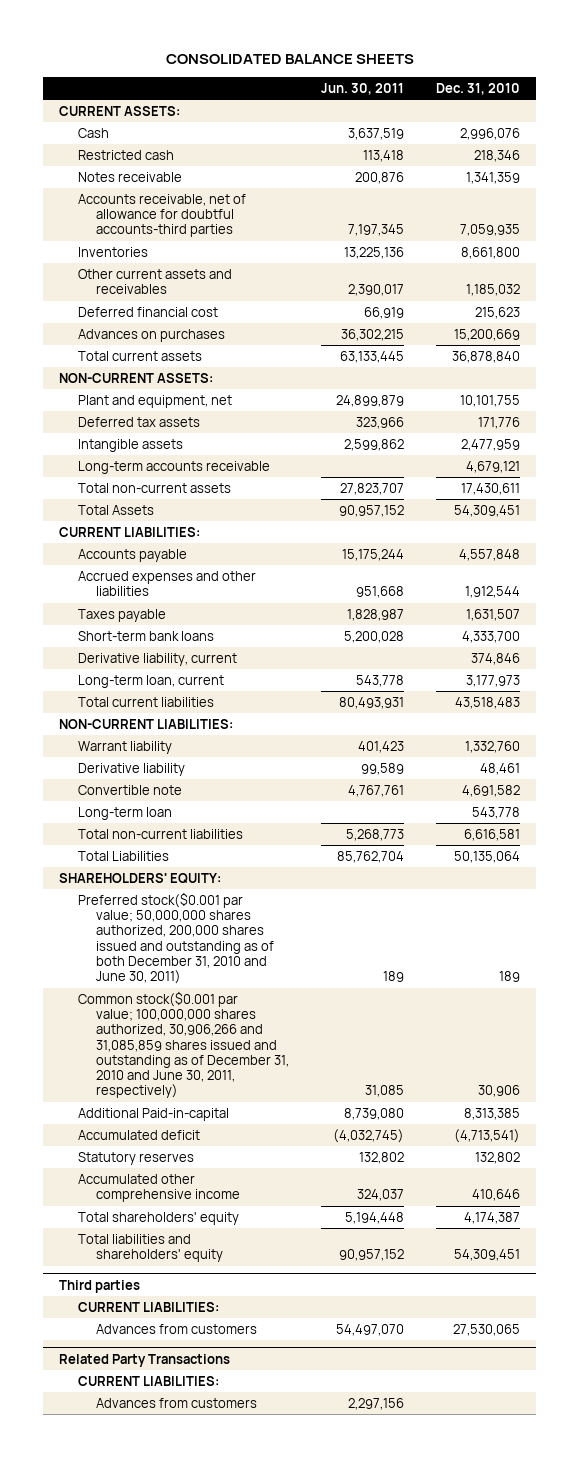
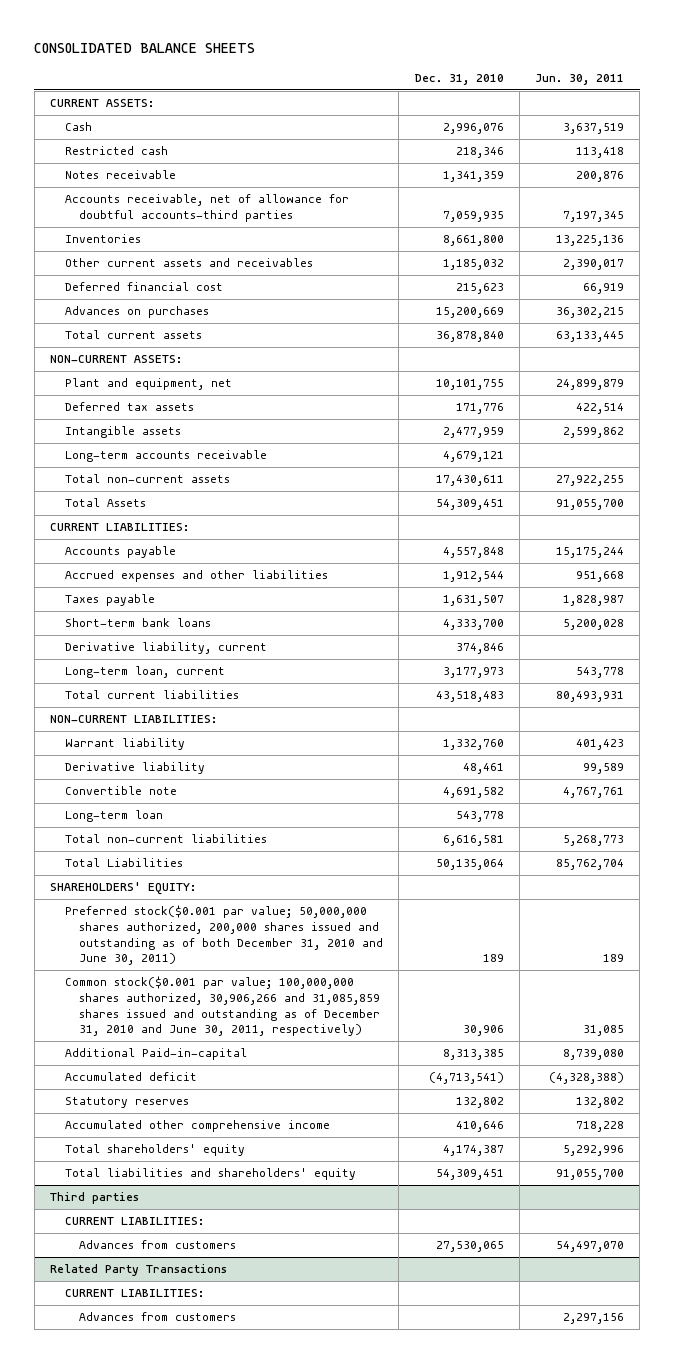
[355,416,404,429] 323,966 -> [575,403,624,415] 422,514
[339,482,404,495] 27,823,707 -> [555,475,624,487] 27,922,255
[338,504,404,517] 90,957,152 -> [555,499,624,511] 91,055,700
[332,1128,404,1143] (4,032,745) -> [548,1072,624,1085] (4,328,388)
[356,1189,404,1202] 324,037 -> [575,1121,624,1133] 718,228
[344,1211,404,1224] 5,194,448 -> [562,1145,624,1157] 5,292,996
[338,1249,404,1262] 90,957,152 -> [555,1169,624,1181] 91,055,700

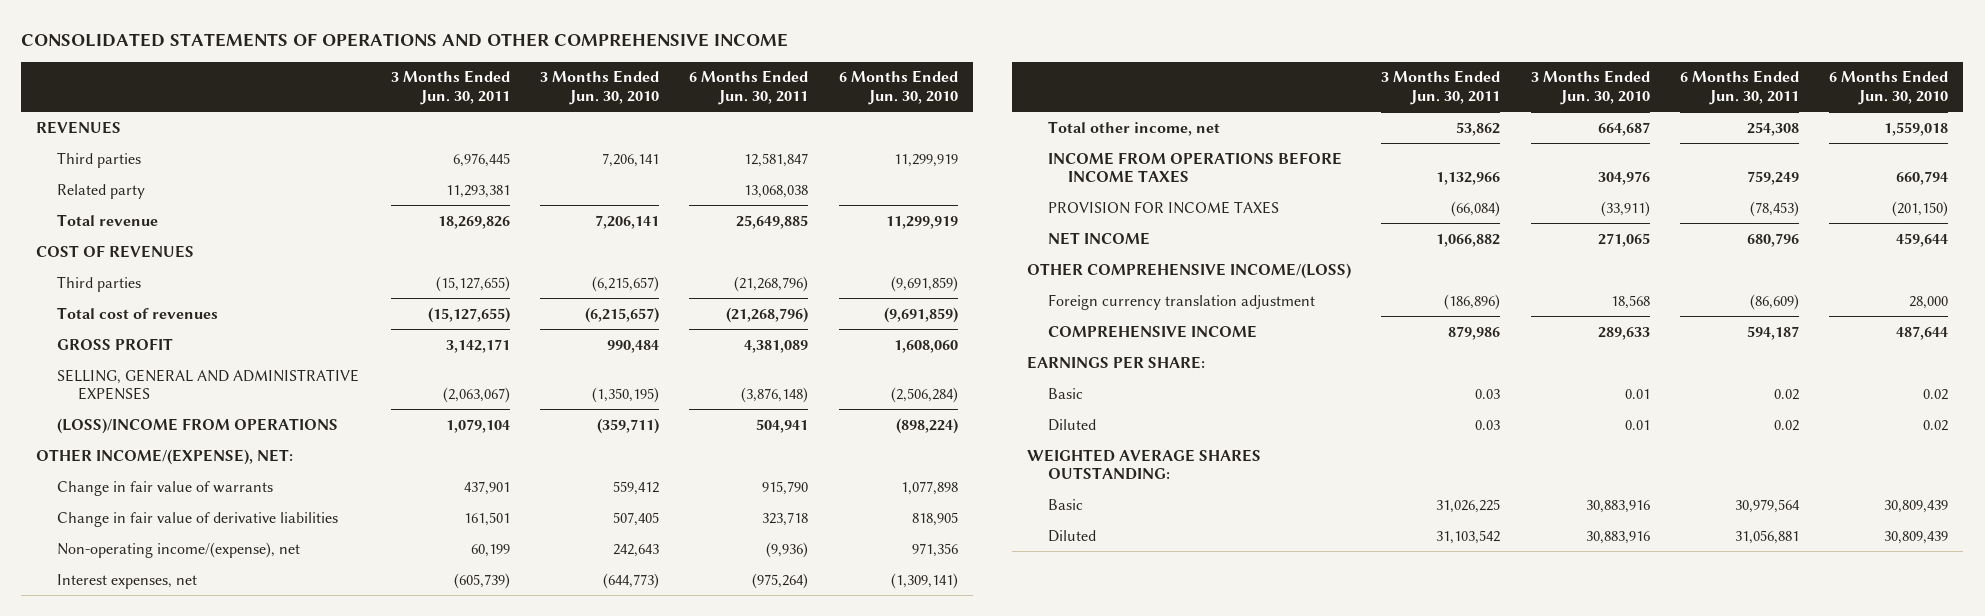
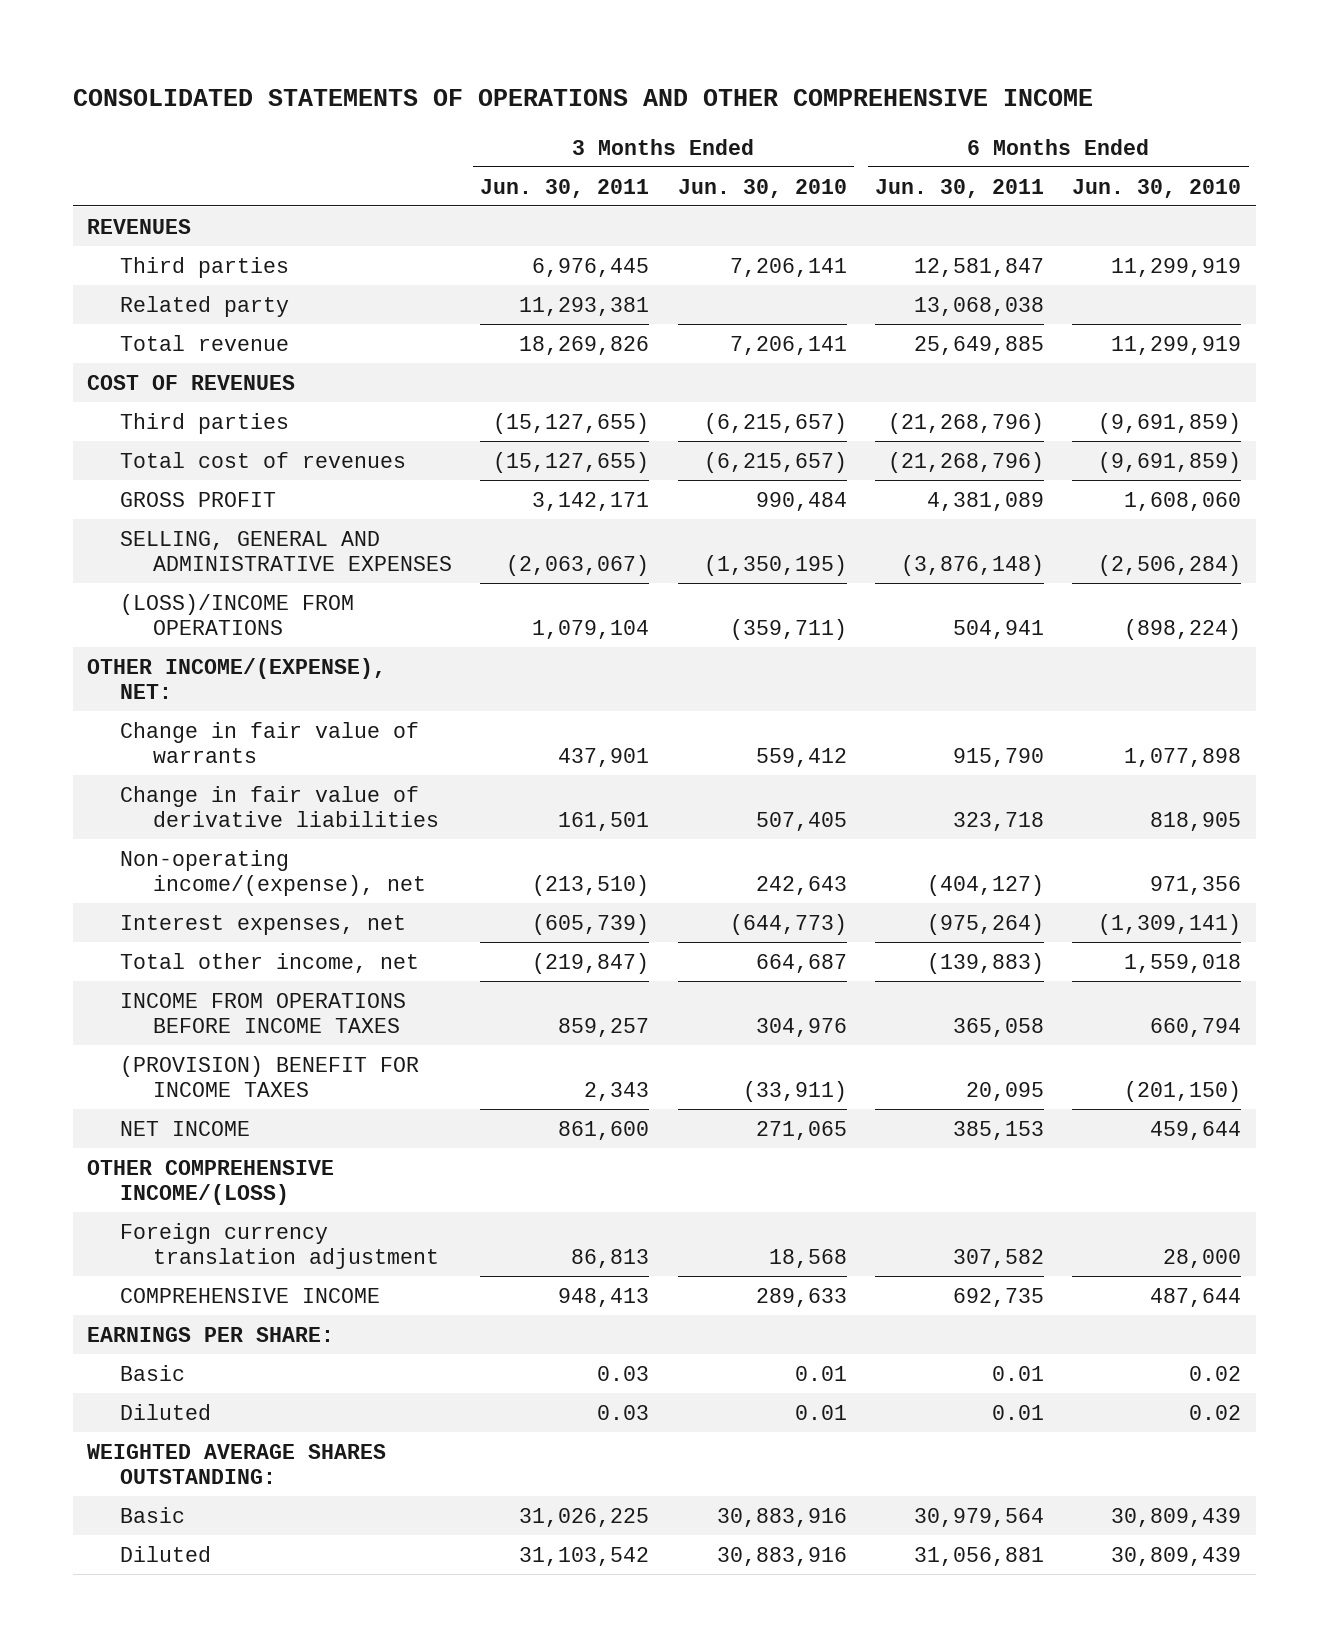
[470,543,510,557] 60,199 -> [532,874,650,896] (213,510)
[766,541,809,558] (9,936) -> [927,874,1045,896] (404,127)
[1456,121,1501,136] 53,862 -> [532,952,650,974] (219,847)
[1747,121,1800,136] 254,308 -> [927,952,1045,974] (139,883)
[1436,172,1501,186] 1,132,966 -> [558,1017,650,1037] 859,257
[1747,171,1800,186] 759,249 -> [953,1017,1045,1037] 365,058
[1047,200,1279,214] PROVISION FOR INCOME TAXES -> [119,1055,419,1097] (PROVISION) BENEFIT FOR INCOME TAXES
[1451,200,1501,217] (66,084) -> [584,1081,650,1101] 2,343
[1750,200,1800,217] (78,453) -> [966,1081,1045,1101] 20,095
[1436,233,1501,247] 1,066,882 -> [558,1120,650,1140] 861,600
[1747,232,1800,247] 680,796 -> [953,1120,1045,1140] 385,153
[1444,293,1501,310] (186,896) -> [571,1248,650,1268] 86,813
[1750,293,1800,310] (86,609) -> [953,1248,1045,1268] 307,582
[1448,325,1501,340] 879,986 -> [558,1287,650,1307] 948,413
[1747,325,1800,340] 594,187 -> [953,1287,1045,1307] 692,735
[1774,388,1800,400] 0.02 -> [992,1365,1045,1381] 0.01
[1774,419,1800,431] 0.02 -> [992,1404,1045,1420] 0.01

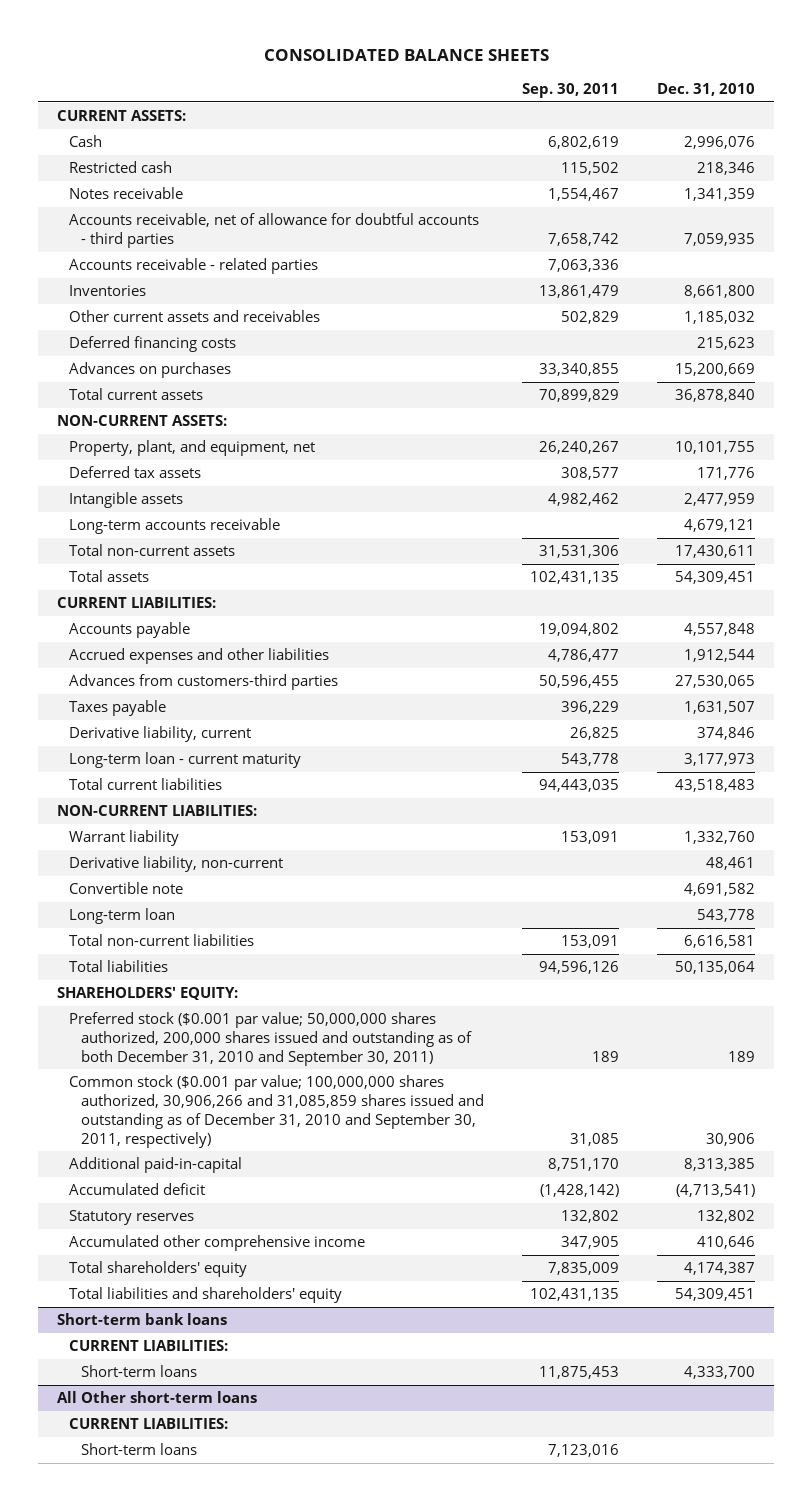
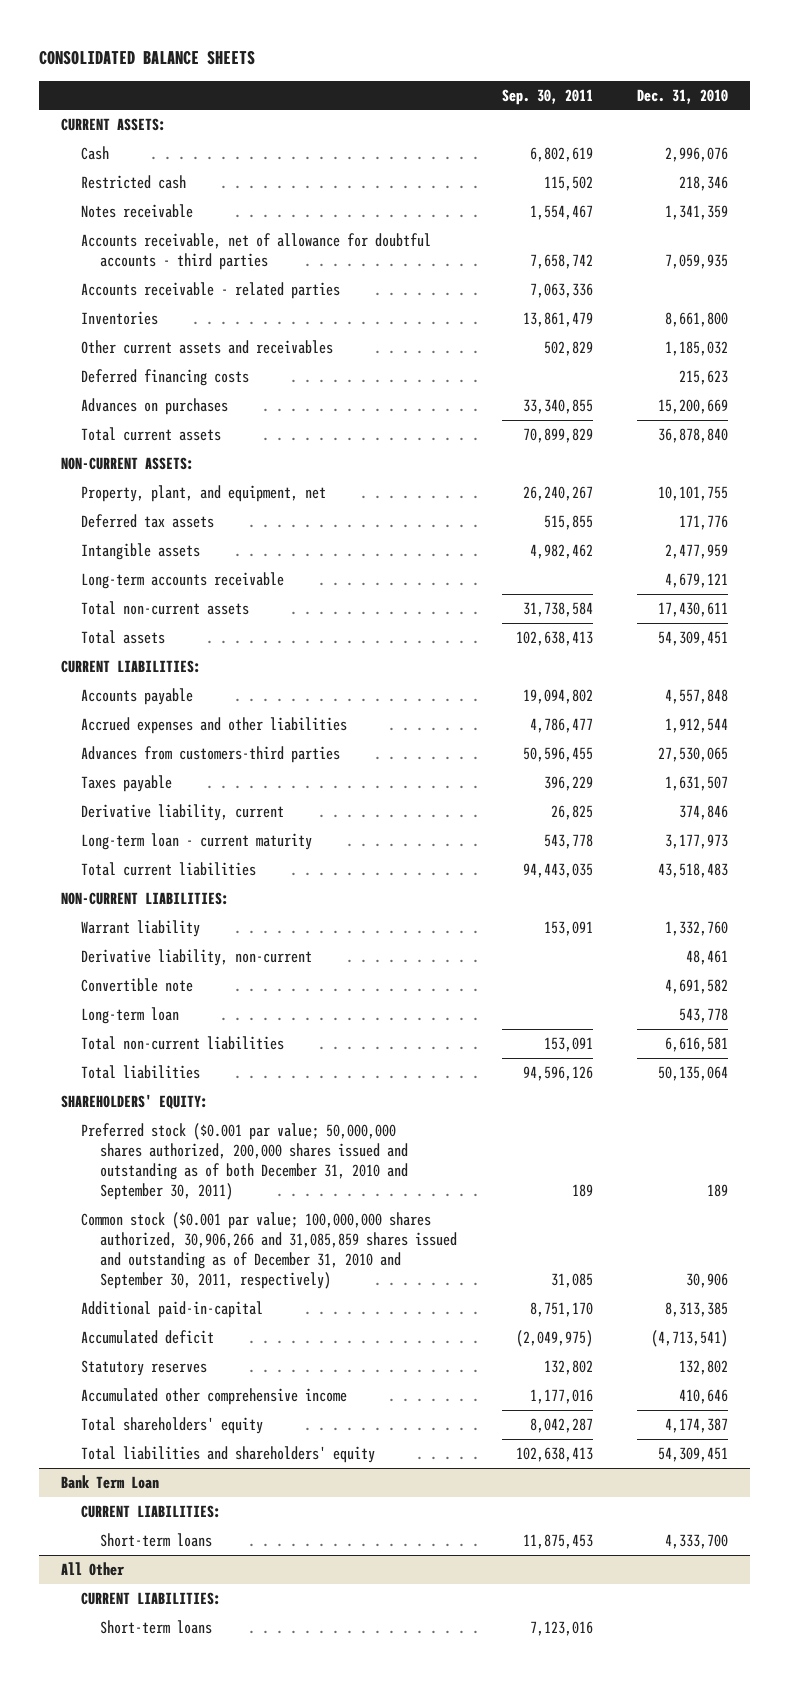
[560,467,619,481] 308,577 -> [543,515,593,531] 515,855
[538,545,619,559] 31,531,306 -> [522,602,593,618] 31,738,584
[529,571,619,585] 102,431,135 -> [515,631,593,647] 102,638,413
[539,1184,619,1198] (1,428,142) -> [515,1330,593,1348] (2,049,975)
[560,1236,619,1250] 347,905 -> [529,1389,593,1405] 1,177,016
[547,1262,619,1276] 7,835,009 -> [529,1418,593,1434] 8,042,287
[529,1288,619,1302] 102,431,135 -> [515,1447,593,1463] 102,638,413
[57,1313,228,1326] Short-term bank loans -> [61,1475,160,1490] Bank Term Loan
[57,1391,258,1404] All Other short-term loans -> none
none -> [61,1562,126,1577] All Other

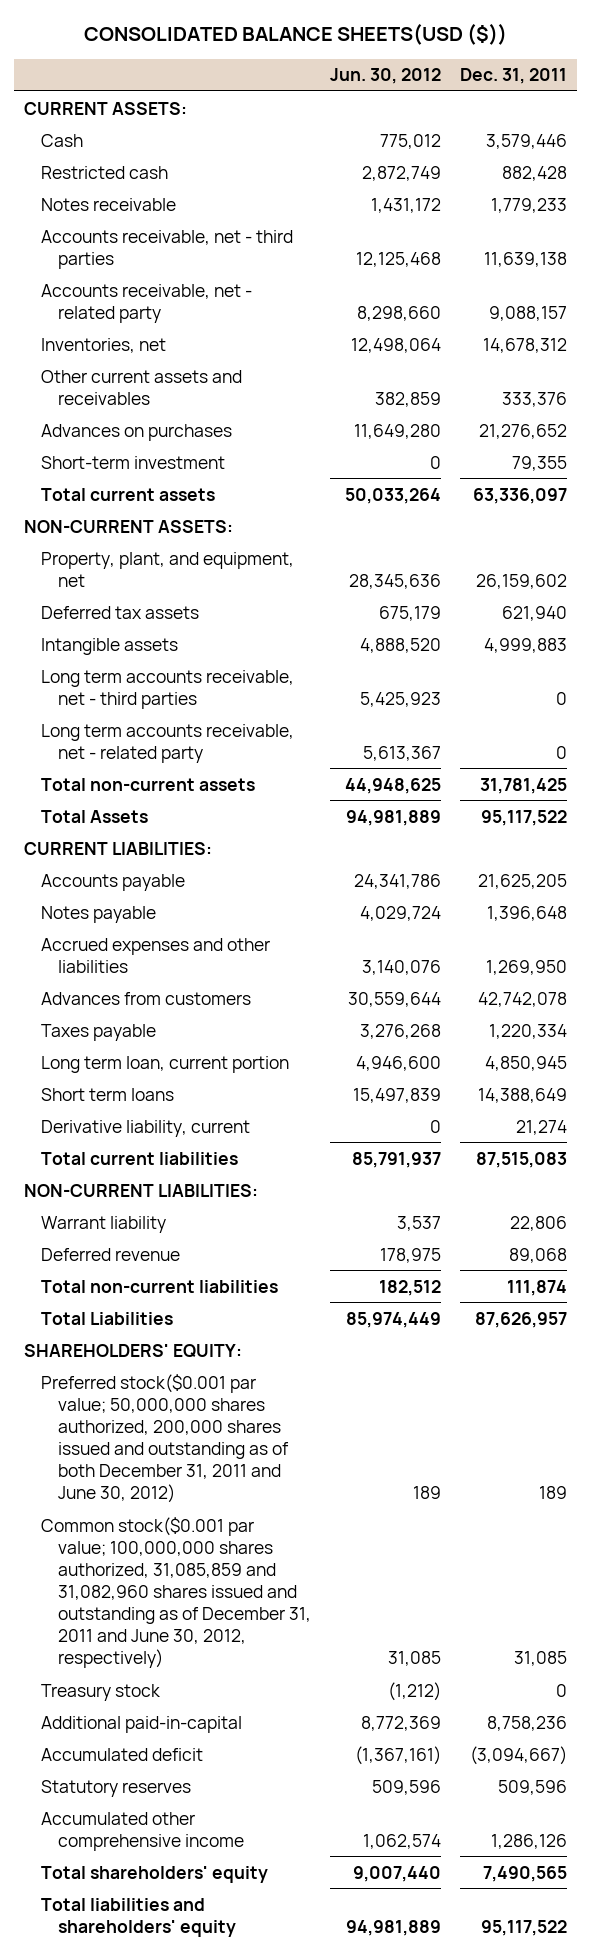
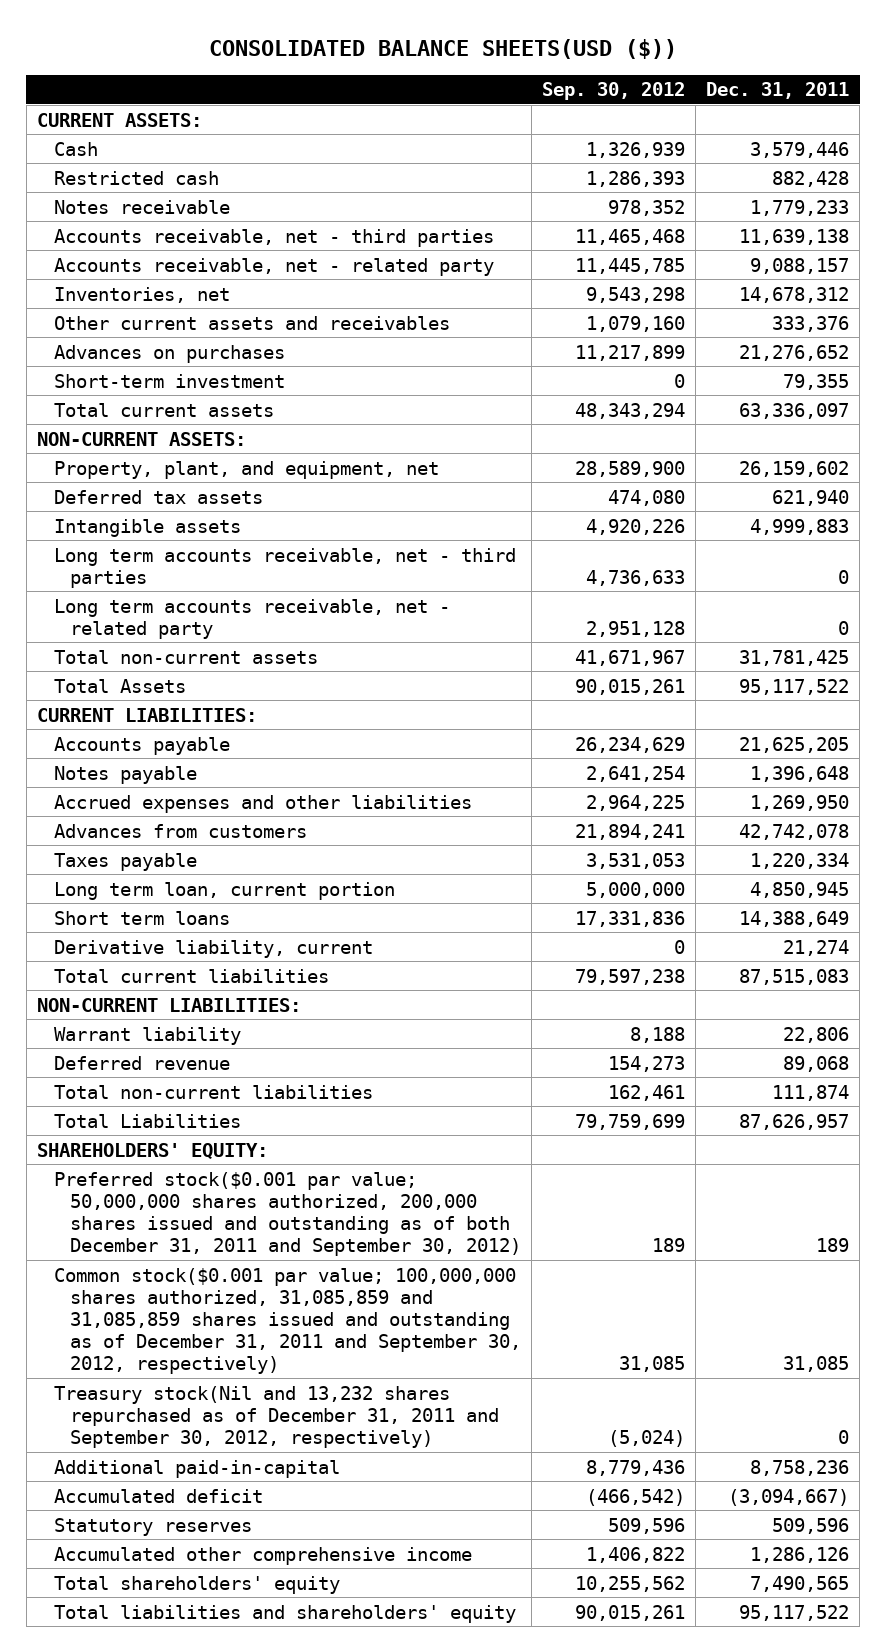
[330,68,442,85] Jun. 30, 2012 -> none
none -> [542,82,686,101] Sep. 30, 2012
[40,1373,289,1504] Preferred stock($0.001 par value; 50,000,000 shares authorized, 200,000 shares issued and outstanding as of both December 31, 2011 and June 30, 2012) -> [53,1171,522,1256] Preferred stock($0.001 par value; 50,000,000 shares authorized, 200,000 shares issued and outstanding as of both December 31, 2011 and September 30, 2012)
[40,1516,311,1669] Common stock($0.001 par value; 100,000,000 shares authorized, 31,085,859 and 31,082,960 shares issued and outstanding as of December 31, 2011 and June 30, 2012, respectively) -> [53,1267,522,1375] Common stock($0.001 par value; 100,000,000 shares authorized, 31,085,859 and 31,085,859 shares issued and outstanding as of December 31, 2011 and September 30, 2012, respectively)
[40,1683,161,1701] Treasury stock -> [53,1385,500,1448] Treasury stock(Nil and 13,232 shares repurchased as of December 31, 2011 and September 30, 2012, respectively)

